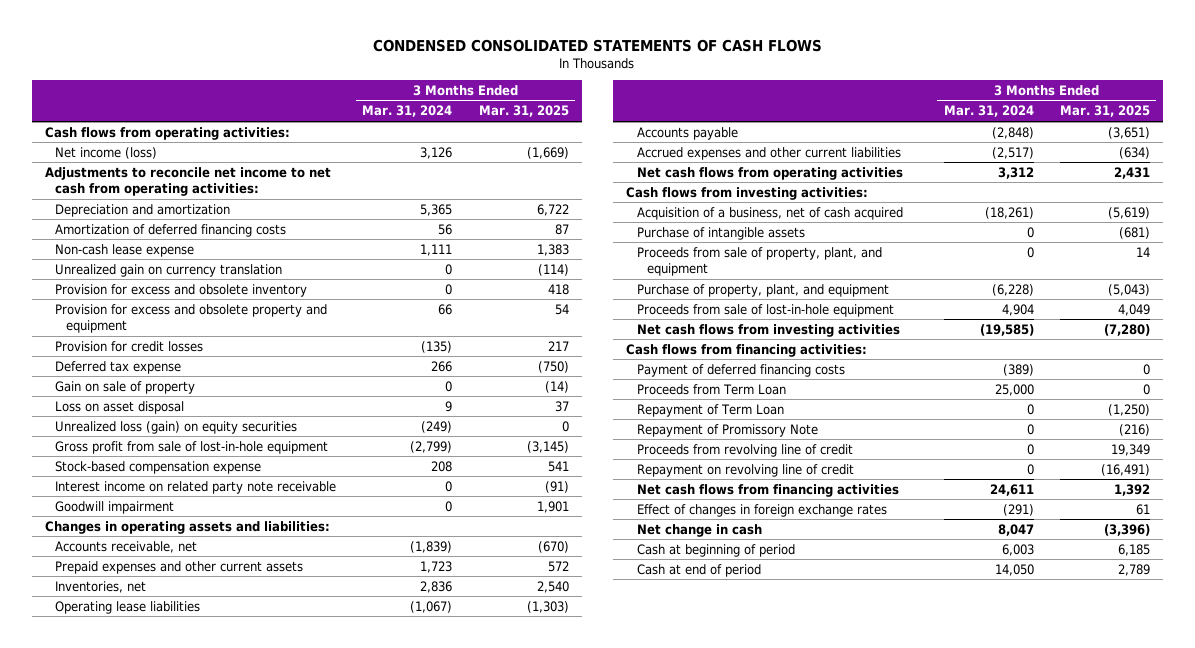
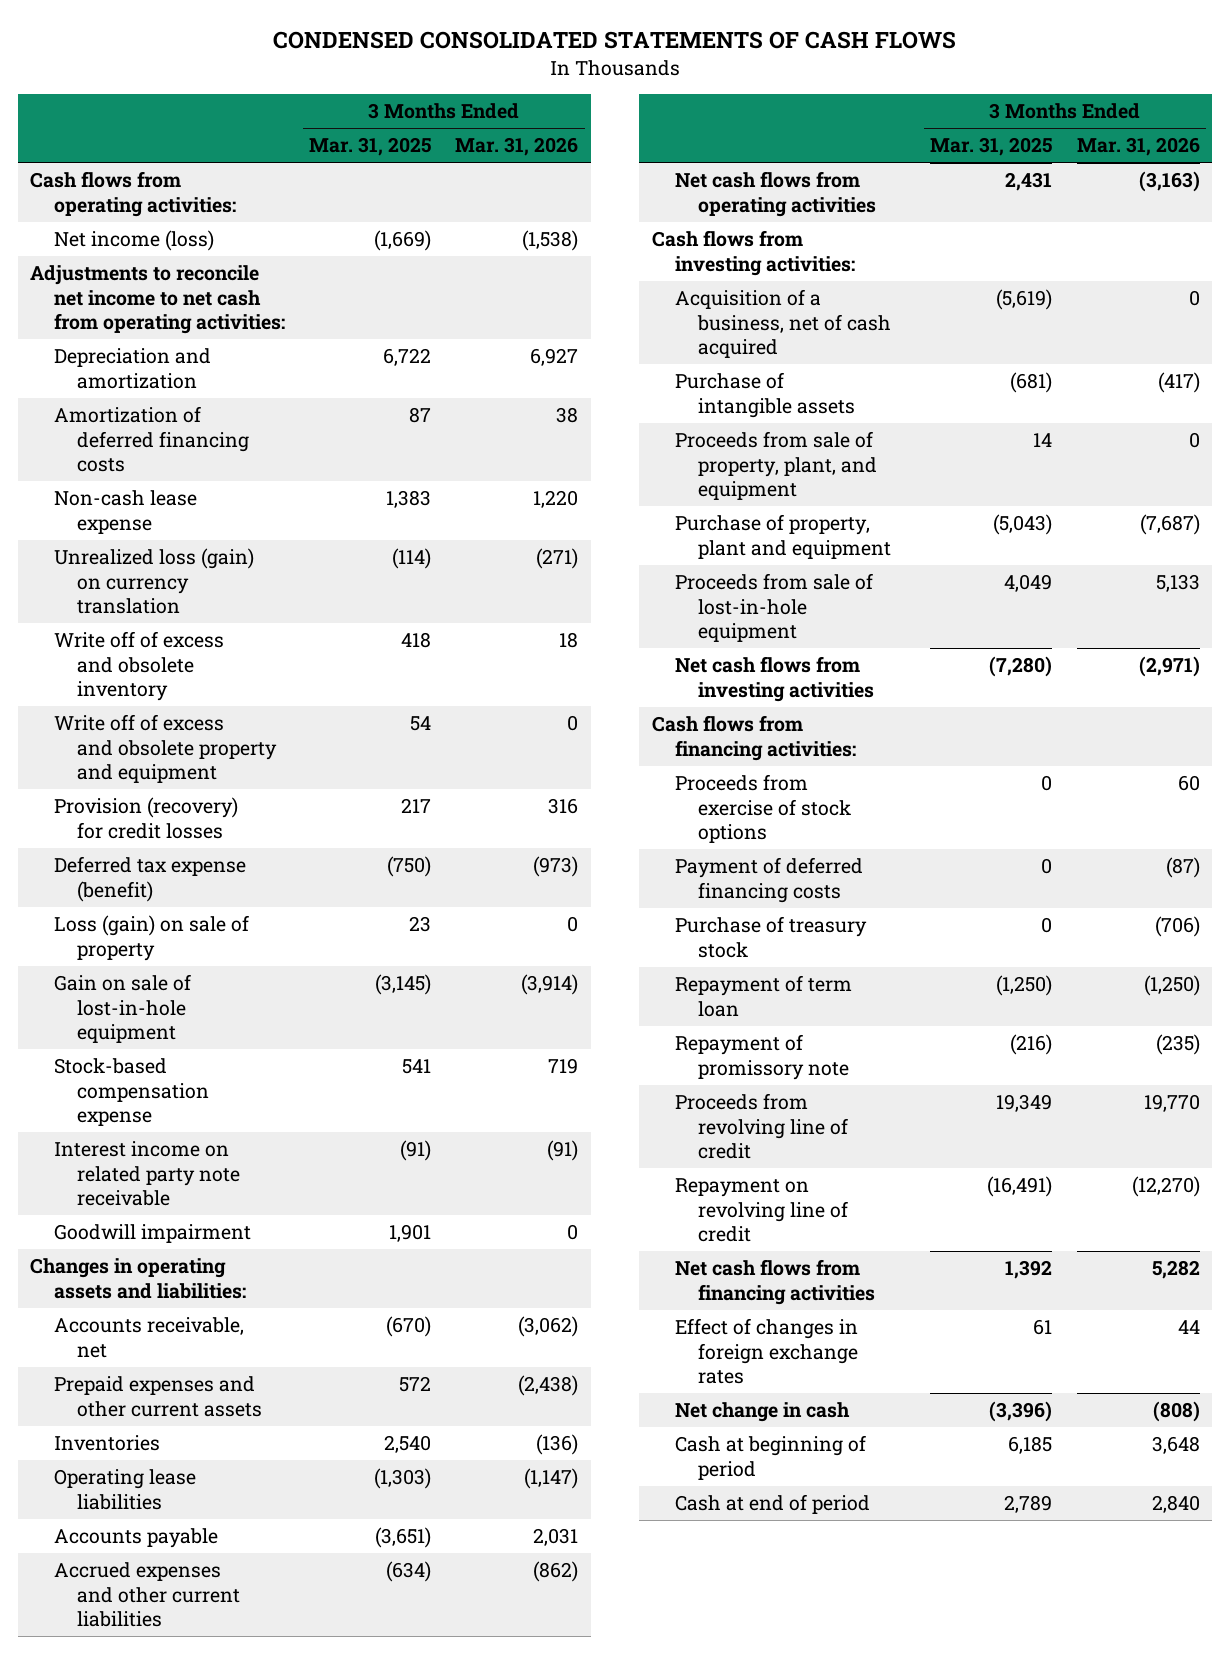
[362,105,453,118] Mar. 31, 2024 -> none
none -> [455,137,579,157] Mar. 31, 2026
[55,400,185,414] Loss on asset disposal -> none
[55,420,298,434] Unrealized loss (gain) on equity securities -> none
[55,263,283,277] Unrealized gain on currency translation -> [53,548,254,615] Unrealized loss (gain) on currency translation
[55,283,308,297] Provision for excess and obsolete inventory -> [53,631,224,702] Write off of excess and obsolete inventory
[55,303,328,333] Provision for excess and obsolete property and equipment -> [53,714,278,784] Write off of excess and obsolete property and equipment
[55,340,204,352] Provision for credit losses -> [53,797,238,839] Provision (recovery) for credit losses
[55,360,182,374] Deferred tax expense -> [53,856,246,902] Deferred tax expense (benefit)
[55,380,196,394] Gain on sale of property -> [53,915,249,961] Loss (gain) on sale of property
[544,380,569,393] (14) -> [409,916,432,933] 23
[55,440,329,454] Gross profit from sale of lost-in-hole equipment -> [53,974,191,1044] Gain on sale of lost-in-hole equipment
[55,580,147,593] Inventories, net -> [53,1435,160,1452] Inventories
[636,283,889,297] Purchase of property, plant, and equipment -> [674,514,892,559] Purchase of property, plant and equipment
none -> [674,774,852,844] Proceeds from exercise of stock options
[636,383,786,395] Proceeds from Term Loan -> none
none -> [674,916,867,958] Purchase of treasury stock
[636,403,784,417] Repayment of Term Loan -> [674,975,852,1017] Repayment of term loan
[636,423,818,437] Repayment of Promissory Note -> [674,1034,850,1080] Repayment of promissory note

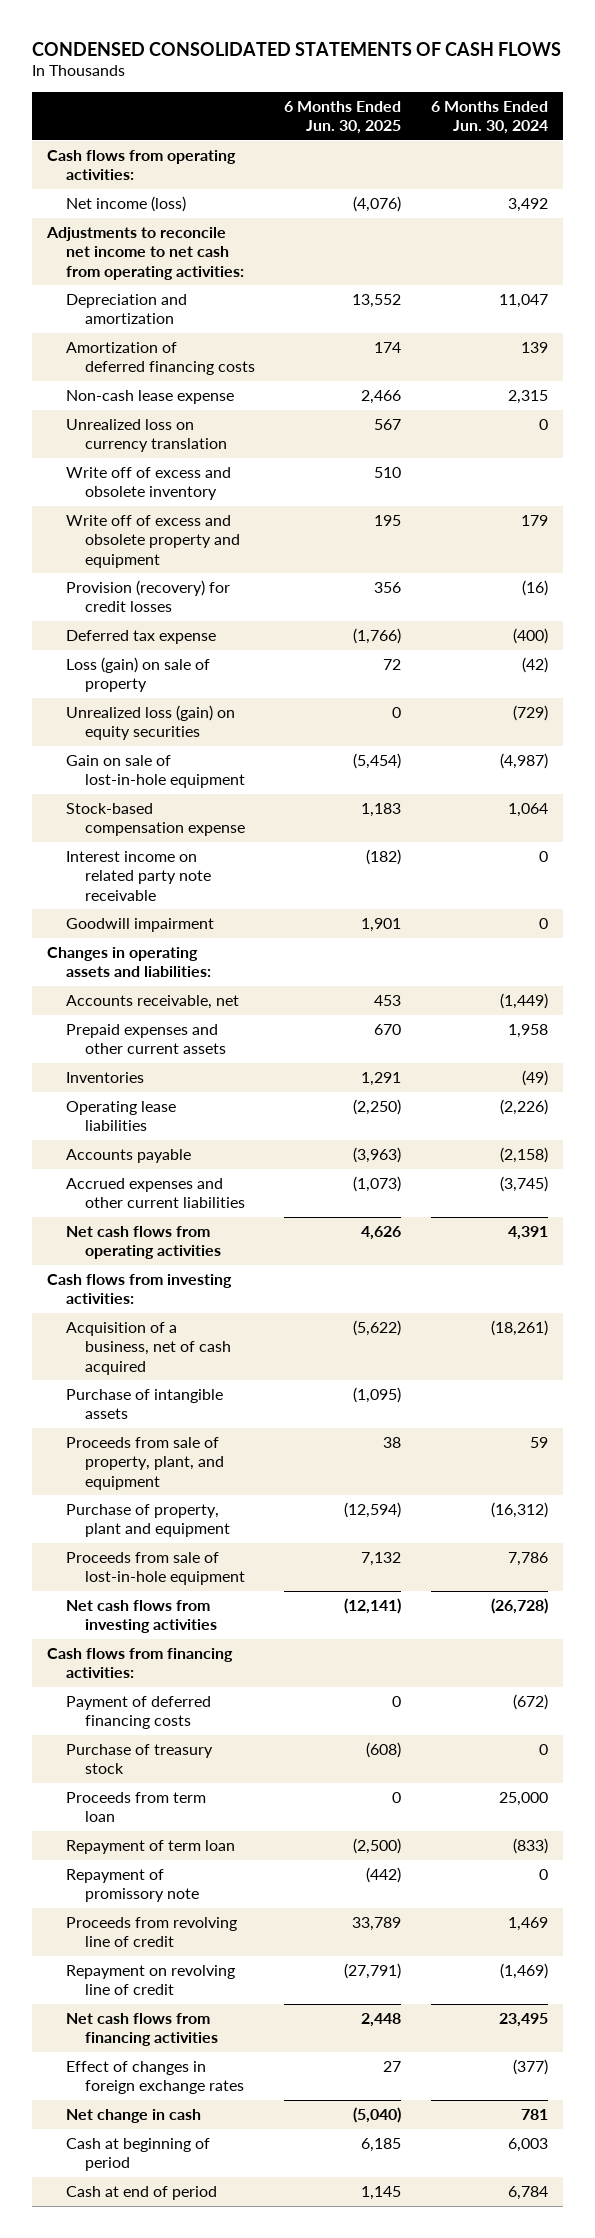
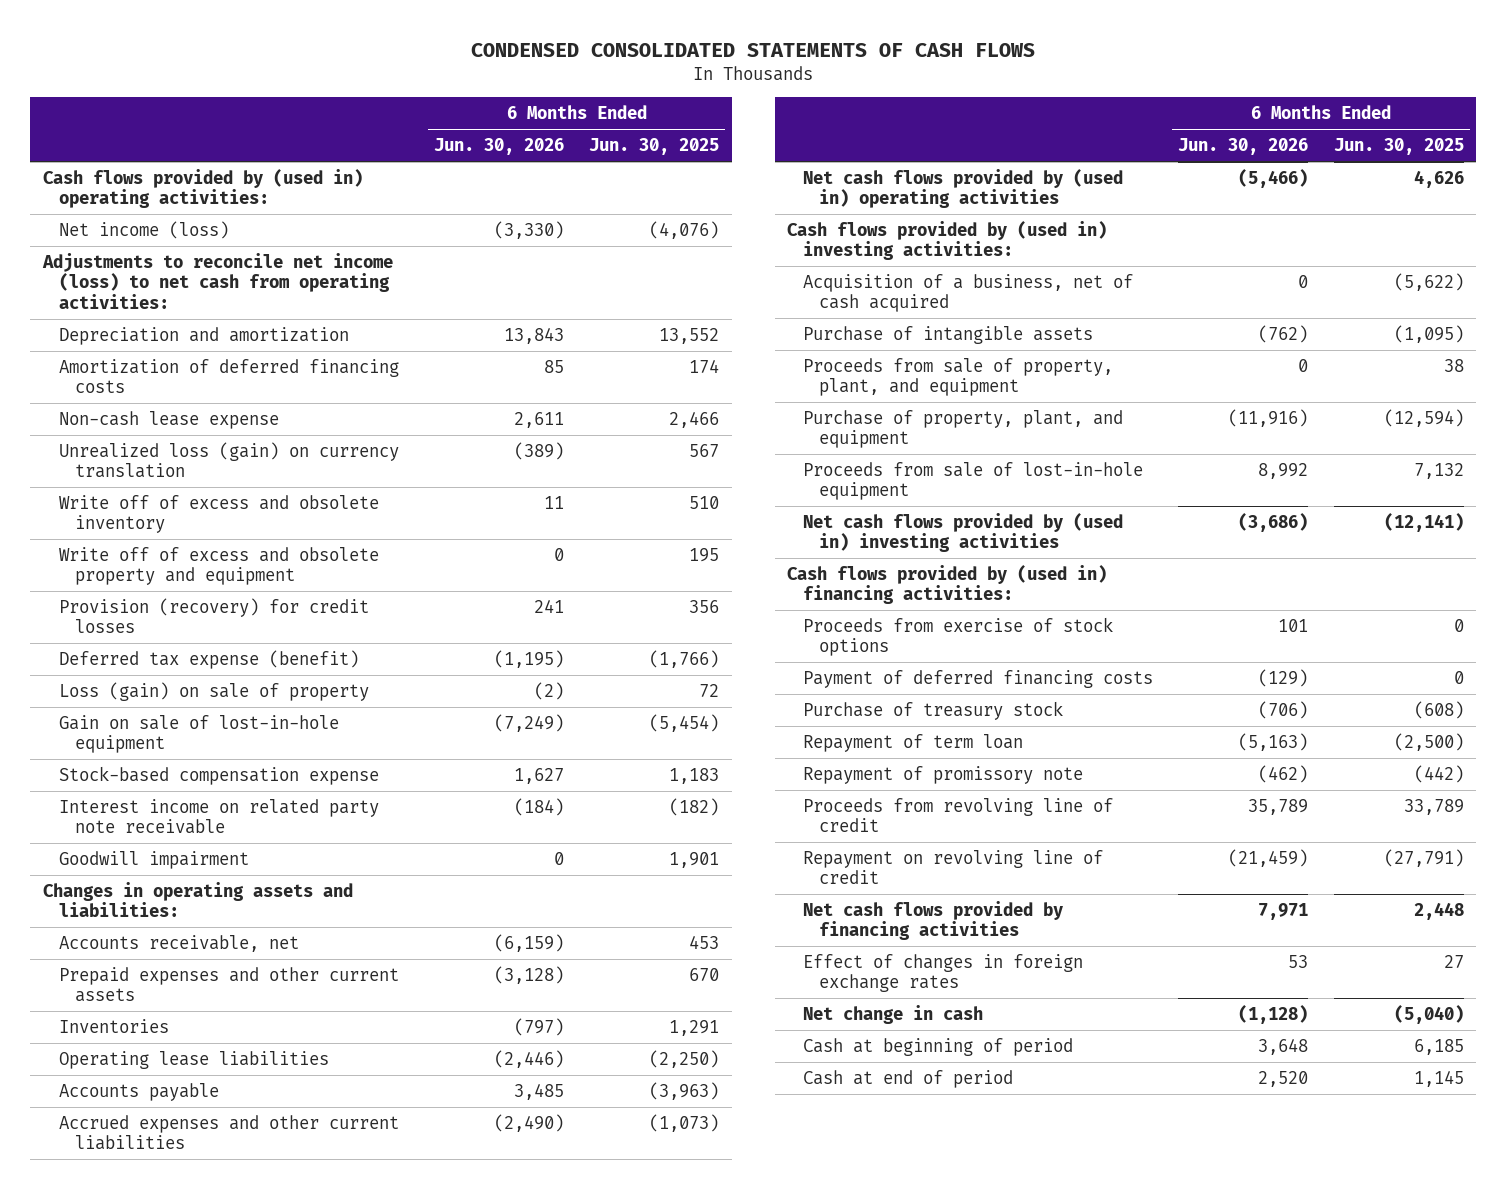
[430,100,548,134] 6 Months Ended Jun. 30, 2024 -> none
none -> [434,138,565,156] Jun. 30, 2026
[46,149,236,181] Cash flows from operating activities: -> [42,168,363,209] Cash flows provided by (used in) operating activities:
[45,226,244,280] Adjustments to reconcile net income to net cash from operating activities: -> [41,252,393,309] Adjustments to reconcile net income (loss) to net cash from operating activities:
[65,418,227,453] Unrealized loss on currency translation -> [58,441,399,479] Unrealized loss (gain) on currency translation
[65,629,216,644] Deferred tax expense -> [58,649,359,669] Deferred tax expense (benefit)
[65,704,235,741] Unrealized loss (gain) on equity securities -> none
[65,1225,221,1260] Net cash flows from operating activities -> [803,168,1124,209] Net cash flows provided by (used in) operating activities
[46,1273,232,1305] Cash flows from investing activities: -> [787,220,1108,261] Cash flows provided by (used in) investing activities:
[65,1503,230,1538] Purchase of property, plant and equipment -> [803,409,1124,449] Purchase of property, plant, and equipment
[65,1599,217,1634] Net cash flows from investing activities -> [803,512,1124,553] Net cash flows provided by (used in) investing activities
[46,1647,233,1679] Cash flows from financing activities: -> [787,564,1108,605] Cash flows provided by (used in) financing activities:
none -> [803,616,1114,657] Proceeds from exercise of stock options
[65,1791,206,1823] Proceeds from term loan -> none
[65,2012,218,2047] Net cash flows from financing activities -> [803,900,1064,941] Net cash flows provided by financing activities

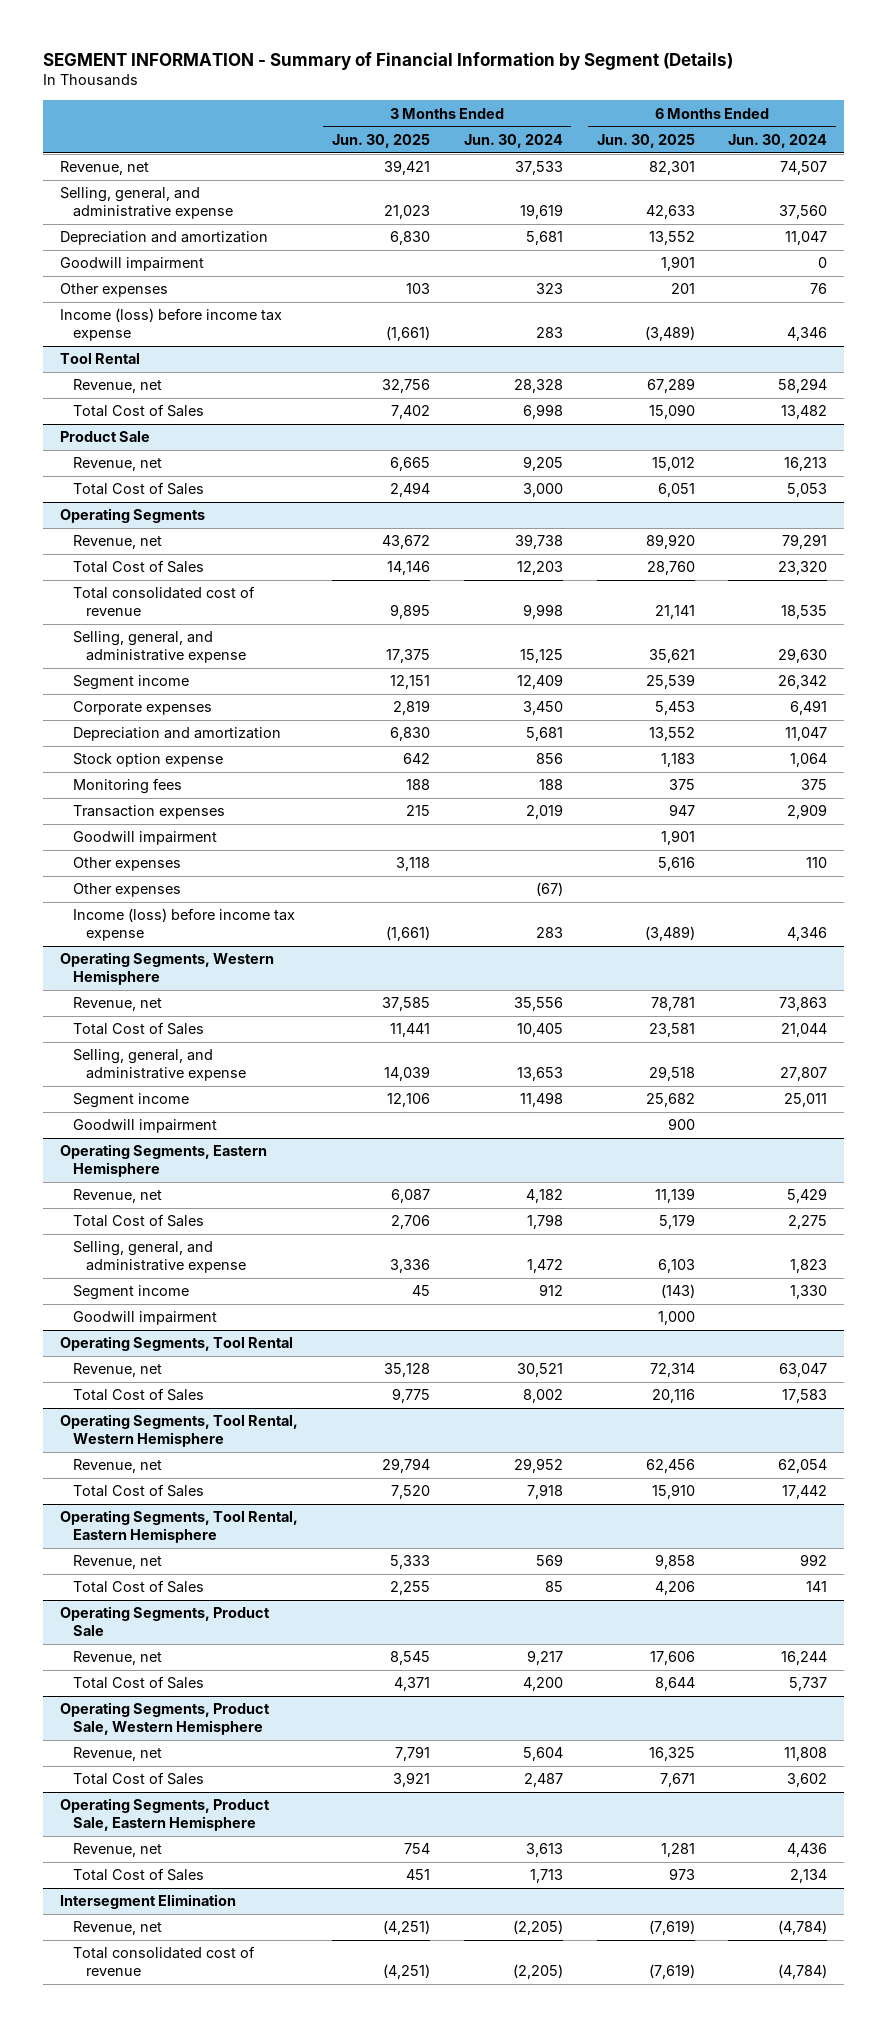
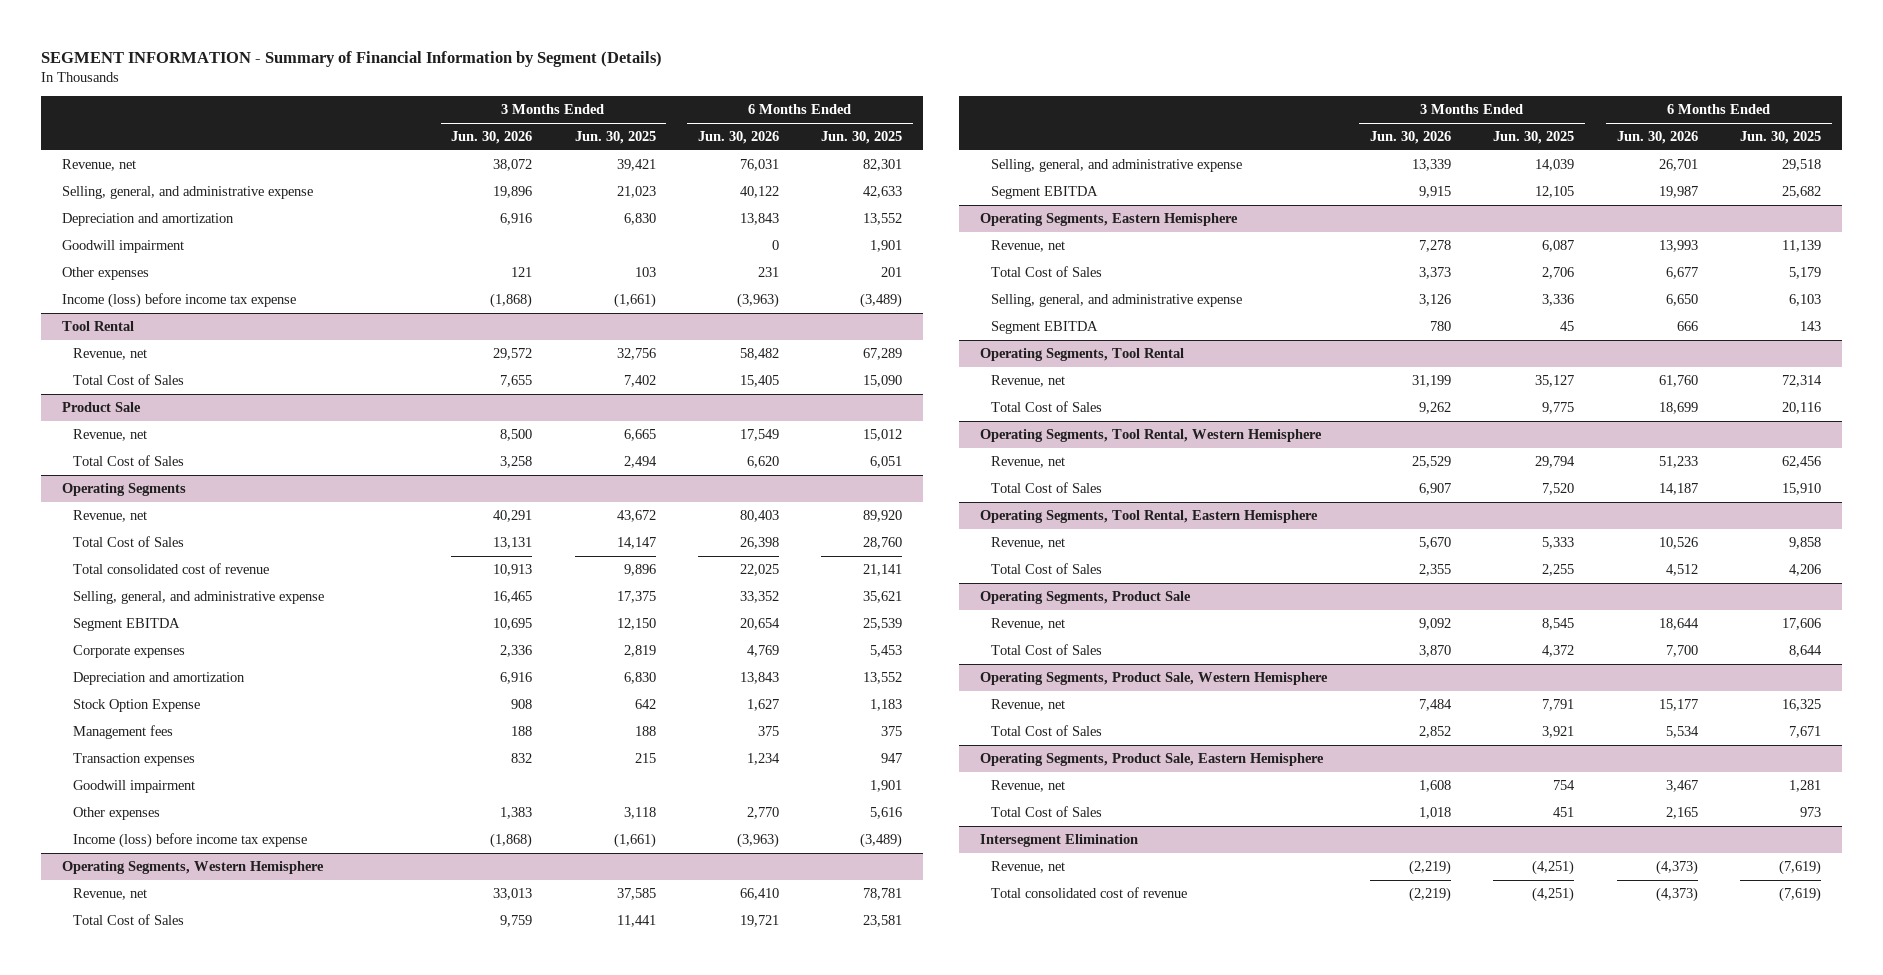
[463,133,563,148] Jun. 30, 2024 -> none
[728,133,828,148] Jun. 30, 2024 -> none
none -> [451,131,533,145] Jun. 30, 2026
none -> [697,131,779,145] Jun. 30, 2026
[386,561,430,576] 14,146 -> [616,537,656,550] 14,147
[389,603,430,619] 9,895 -> [623,564,656,577] 9,896
[73,675,190,691] Segment income -> none
none -> [72,618,180,632] Segment EBITDA
[73,753,224,768] Stock option expense -> [72,699,200,713] Stock Option Expense
[73,778,183,795] Monitoring fees -> [72,725,173,740] Management fees
[73,883,182,898] Other expenses -> none
[73,1093,190,1109] Segment income -> none
[73,1119,218,1134] Goodwill impairment -> none
none -> [991,186,1099,200] Segment EBITDA
[73,1285,190,1301] Segment income -> none
[73,1311,218,1326] Goodwill impairment -> none
none -> [991,321,1099,335] Segment EBITDA
[383,1363,430,1378] 35,128 -> [1535,375,1575,388] 35,127
[393,1677,430,1692] 4,371 -> [1542,645,1575,658] 4,372

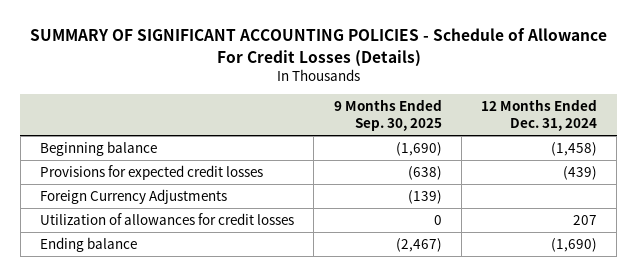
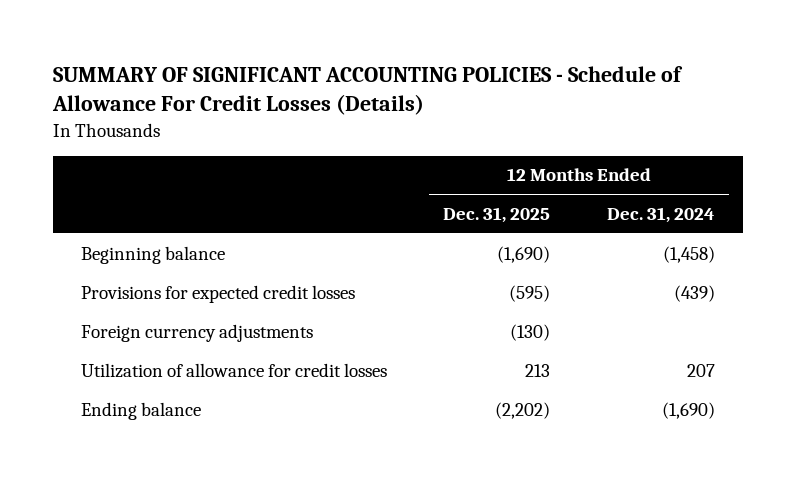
[333,99,442,132] 9 Months Ended Sep. 30, 2025 -> none
none -> [443,206,551,223] Dec. 31, 2025
[40,188,228,204] Foreign Currency Adjustments -> [80,323,313,342] Foreign currency adjustments
[40,212,295,225] Utilization of allowances for credit losses -> [80,362,387,378] Utilization of allowance for credit losses

